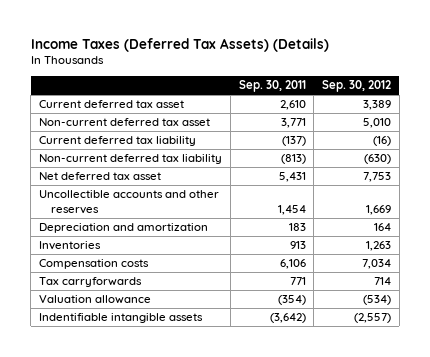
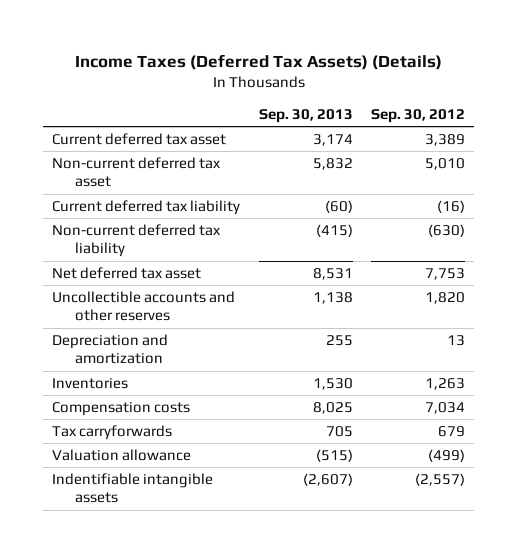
[238,80,306,93] Sep. 30, 2011 -> none
none -> [258,108,353,123] Sep. 30, 2013
[365,205,391,216] 1,669 -> [424,292,465,305] 1,820
[373,223,391,232] 164 -> [446,335,465,347] 13
[373,277,391,286] 714 -> [437,426,465,438] 679
[362,295,391,306] (534) -> [427,449,465,463] (499)

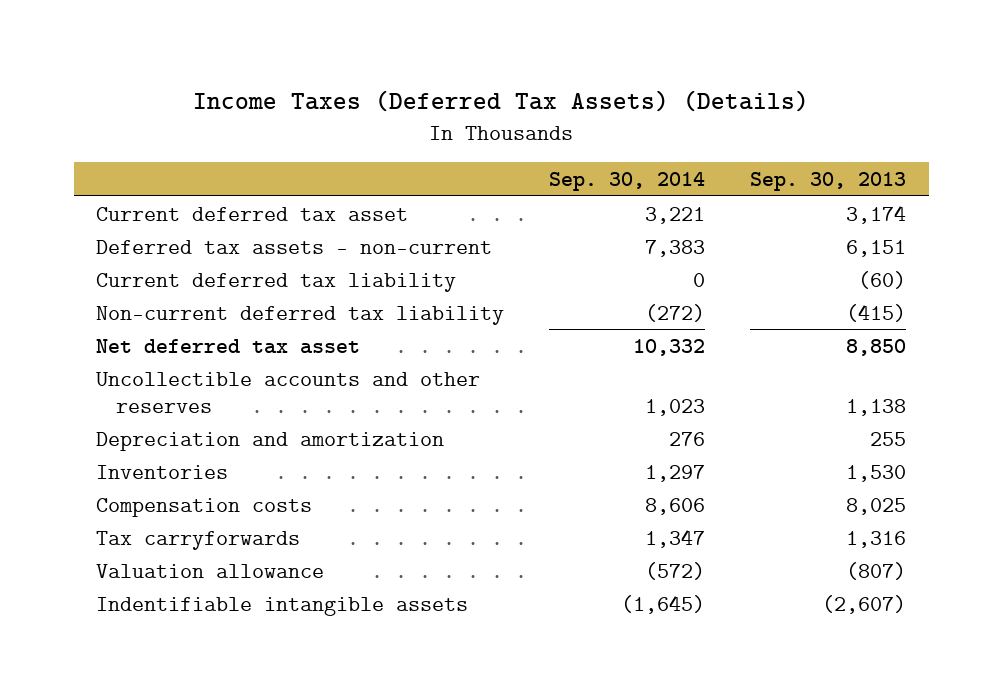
[370,108,465,123] Sep. 30, 2012 -> none
none -> [549,172,706,192] Sep. 30, 2014
[52,157,222,188] Non-current deferred tax asset -> [96,239,493,254] Deferred tax assets - non-current
[312,158,353,171] 5,832 -> [846,239,907,257] 6,151
[312,268,353,281] 8,531 -> [846,338,907,356] 8,850
[325,426,353,438] 705 -> [846,530,907,548] 1,316
[315,449,353,463] (515) -> [846,561,907,580] (807)

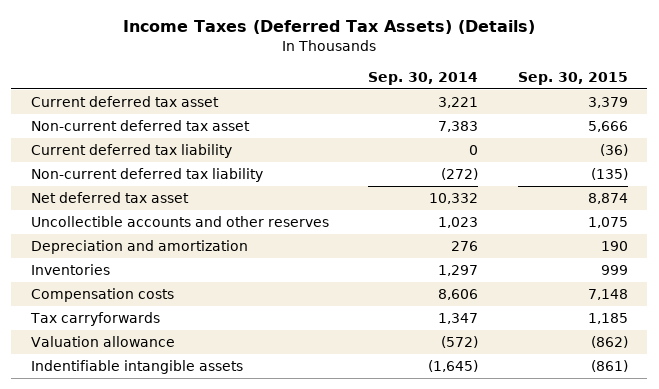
[750,172,907,192] Sep. 30, 2013 -> none
none -> [517,71,628,85] Sep. 30, 2015
[96,239,493,254] Deferred tax assets - non-current -> [30,120,250,132] Non-current deferred tax asset

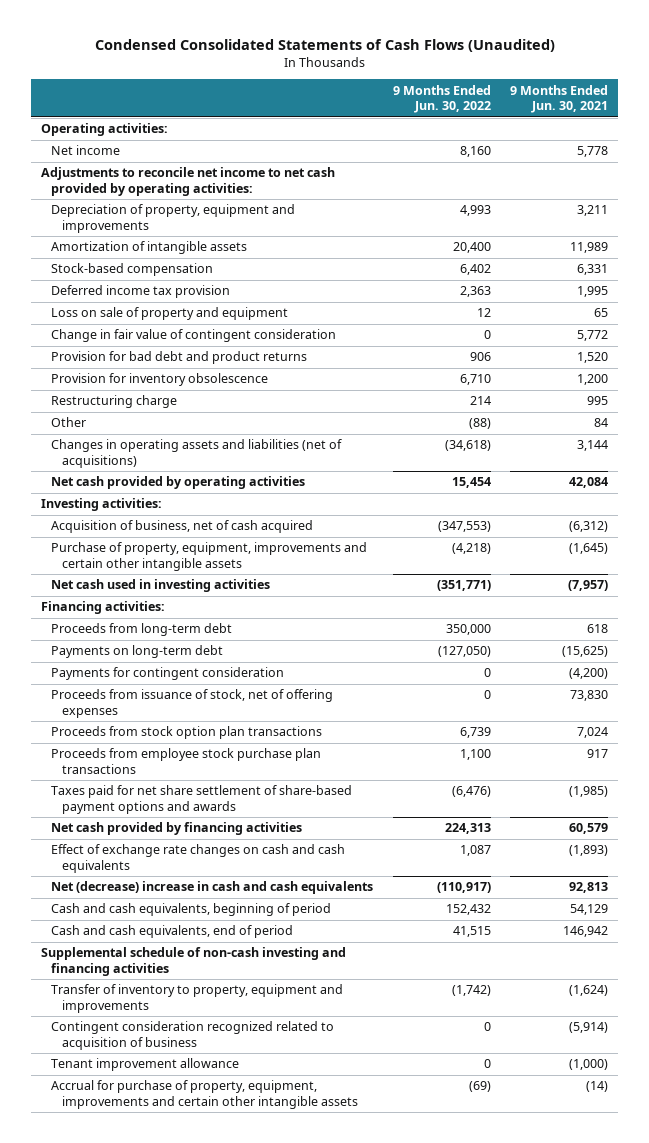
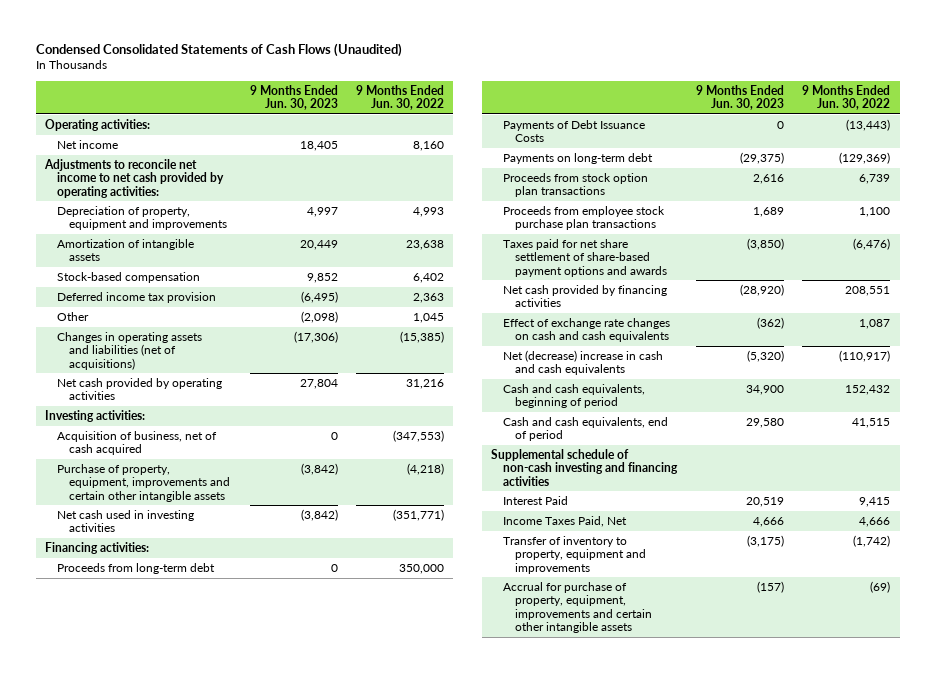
[510,84,609,114] 9 Months Ended Jun. 30, 2021 -> none
none -> [249,84,338,110] 9 Months Ended Jun. 30, 2023
[452,242,491,254] 20,400 -> [406,239,445,250] 23,638
[51,307,289,321] Loss on sale of property and equipment -> none
[51,329,337,343] Change in fair value of contingent consideration -> none
[51,351,308,365] Provision for bad debt and product returns -> none
[51,373,269,387] Provision for inventory obsolescence -> none
[51,395,178,409] Restructuring charge -> none
[468,418,491,430] (88) -> [413,312,445,323] 1,045
[444,440,491,452] (34,618) -> [400,330,445,343] (15,385)
[451,477,491,489] 15,454 -> [406,378,445,389] 31,216
[51,667,285,681] Payments for contingent consideration -> none
[51,689,334,718] Proceeds from issuance of stock, net of offering expenses -> none
none -> [503,119,646,143] Payments of Debt Issuance Costs
[437,646,491,658] (127,050) -> [839,151,891,164] (129,369)
[444,823,491,835] 224,313 -> [845,285,891,296] 208,551
none -> [503,495,569,505] Interest Paid
none -> [503,515,628,527] Income Taxes Paid, Net
[51,1021,335,1050] Contingent consideration recognized related to acquisition of business -> none
[51,1058,240,1072] Tenant improvement allowance -> none

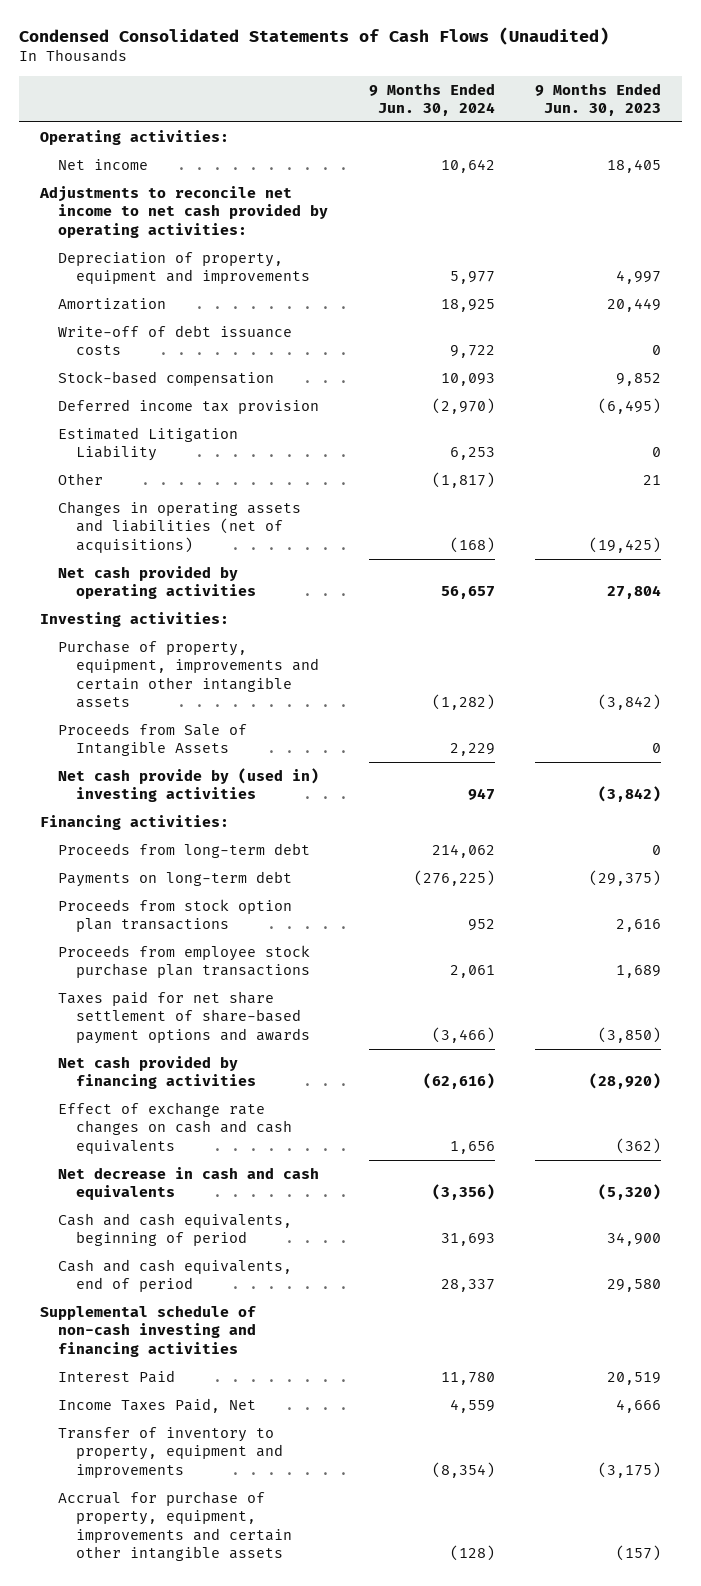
[356,84,445,110] 9 Months Ended Jun. 30, 2022 -> none
none -> [368,82,495,116] 9 Months Ended Jun. 30, 2024
[57,238,195,262] Amortization of intangible assets -> [57,298,166,311] Amortization
none -> [57,325,292,356] Write-off of debt issuance costs
none -> [57,427,238,462] Estimated Litigation Liability
[300,310,338,323] (2,098) -> [643,475,662,486] 21
[293,330,338,343] (17,306) -> [589,536,662,553] (19,425)
[57,430,218,456] Acquisition of business, net of cash acquired -> none
none -> [57,723,247,757] Proceeds from Sale of Intangible Assets
[57,509,195,533] Net cash used in investing activities -> [57,768,319,803] Net cash provide by (used in) investing activities
[503,119,646,143] Payments of Debt Issuance Costs -> none
[503,349,664,376] Net (decrease) increase in cash and cash equivalents -> [57,1167,319,1201] Net decrease in cash and cash equivalents

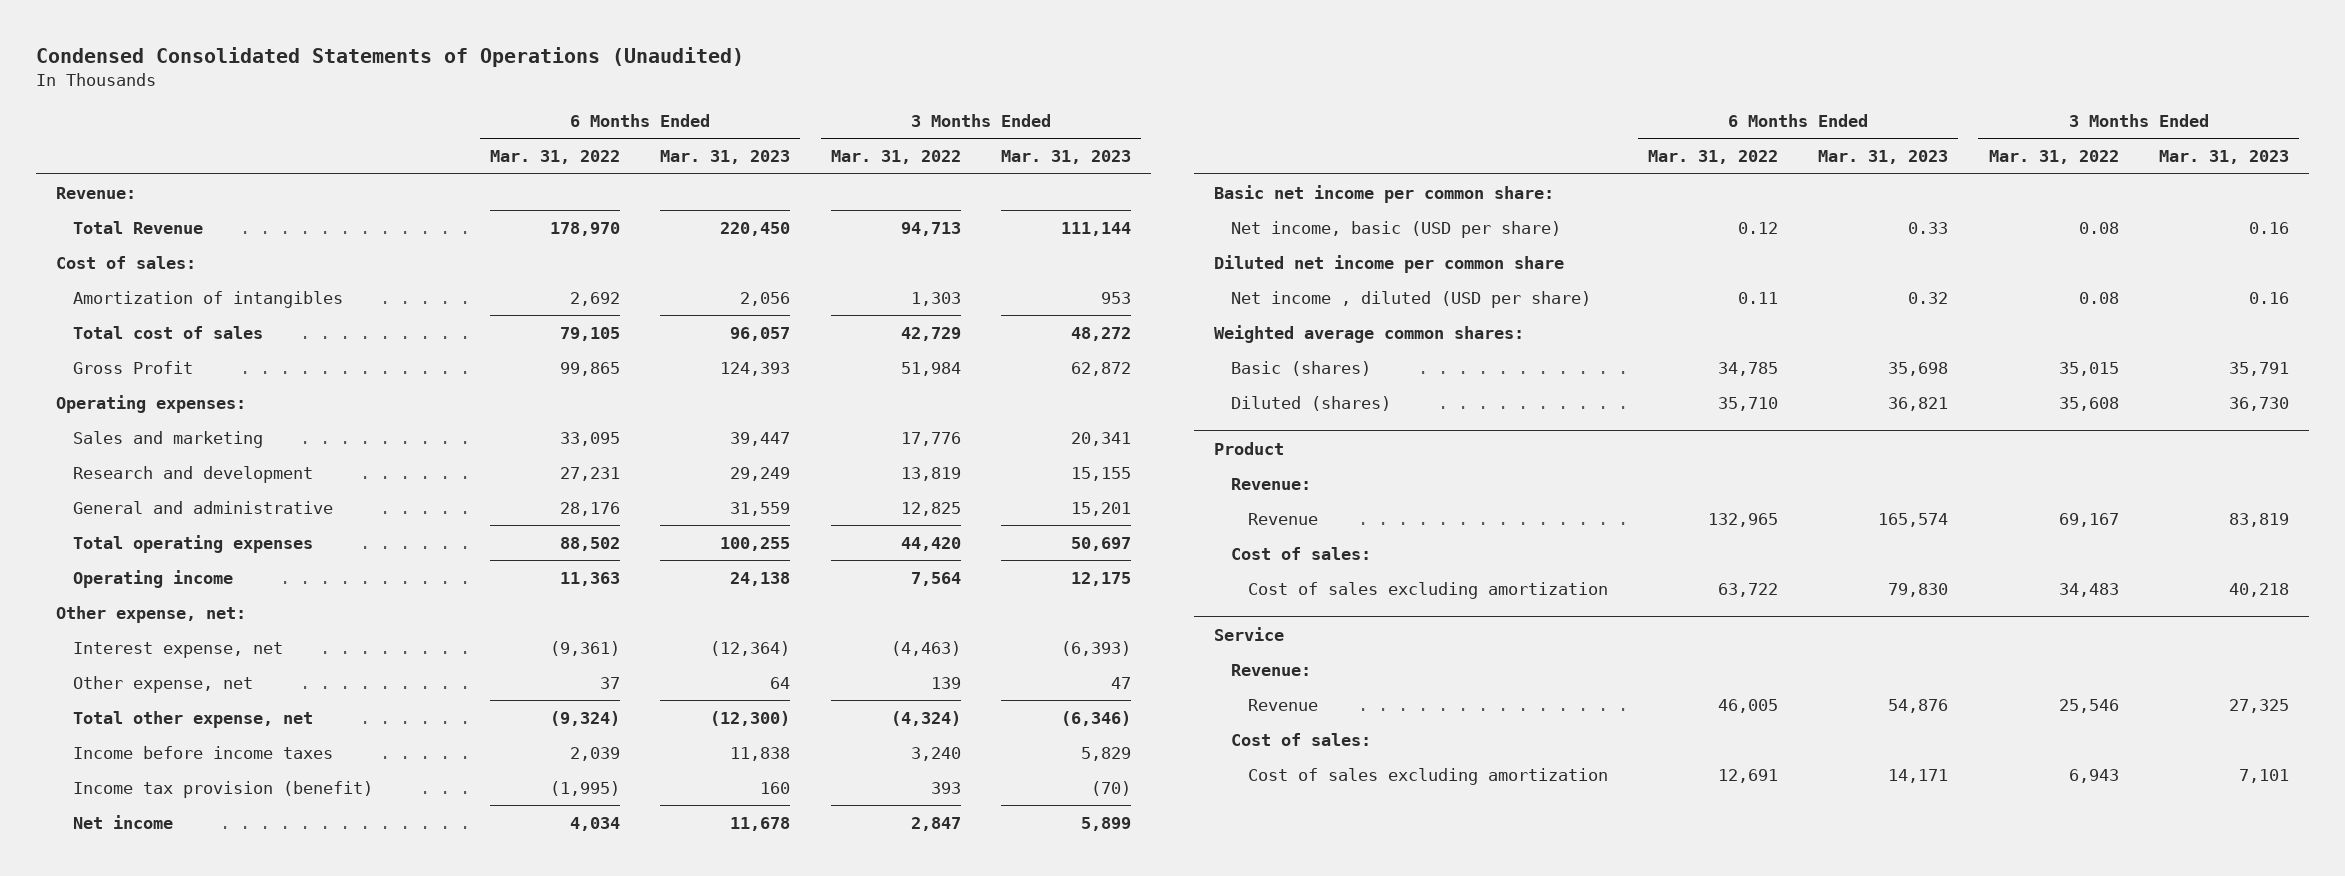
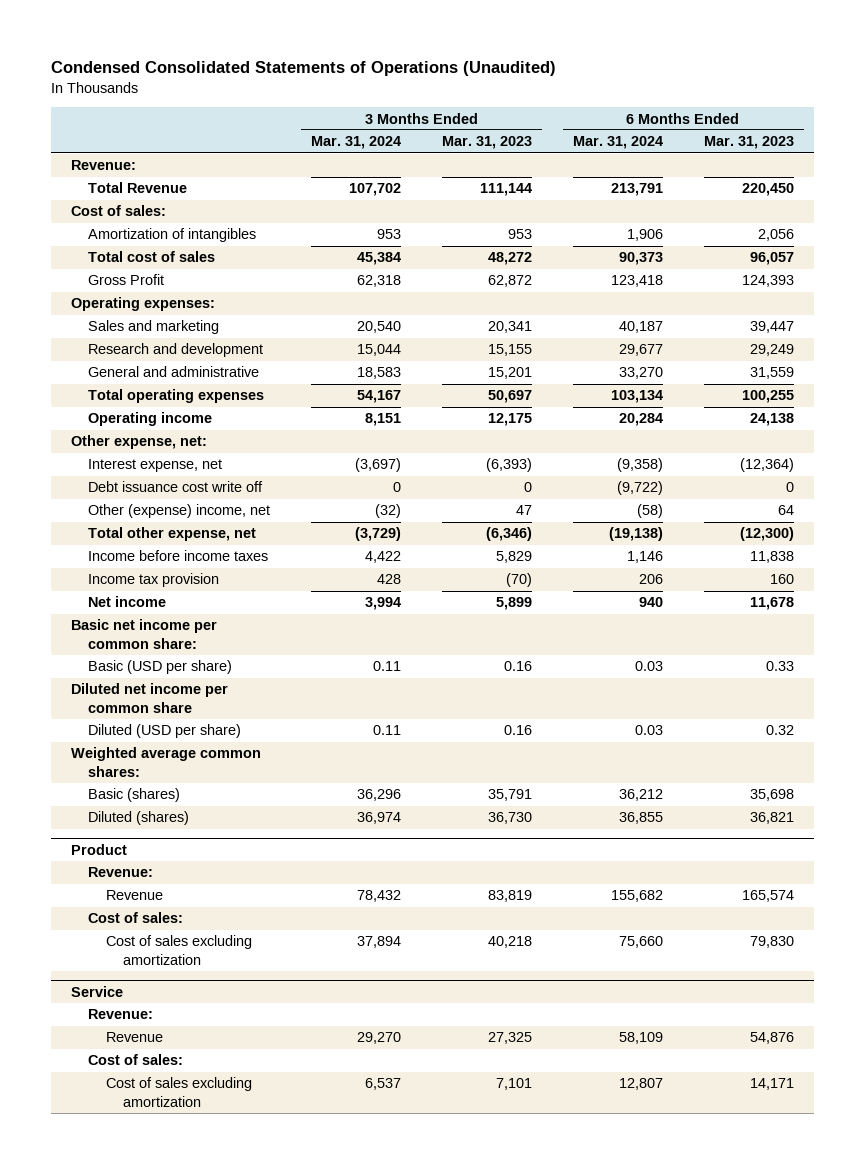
[489,150,620,165] Mar. 31, 2022 -> none
[830,150,961,165] Mar. 31, 2022 -> none
none -> [311,136,402,150] Mar. 31, 2024
none -> [572,136,663,150] Mar. 31, 2024
none -> [88,481,264,493] Debt issuance cost write off
[72,675,253,693] Other expense, net -> [88,504,271,519] Other (expense) income, net
[72,780,373,798] Income tax provision (benefit) -> [88,573,220,588] Income tax provision
[1230,220,1561,238] Net income, basic (USD per share) -> [88,660,233,675] Basic (USD per share)
[1230,290,1591,308] Net income , diluted (USD per share) -> [88,724,242,739] Diluted (USD per share)

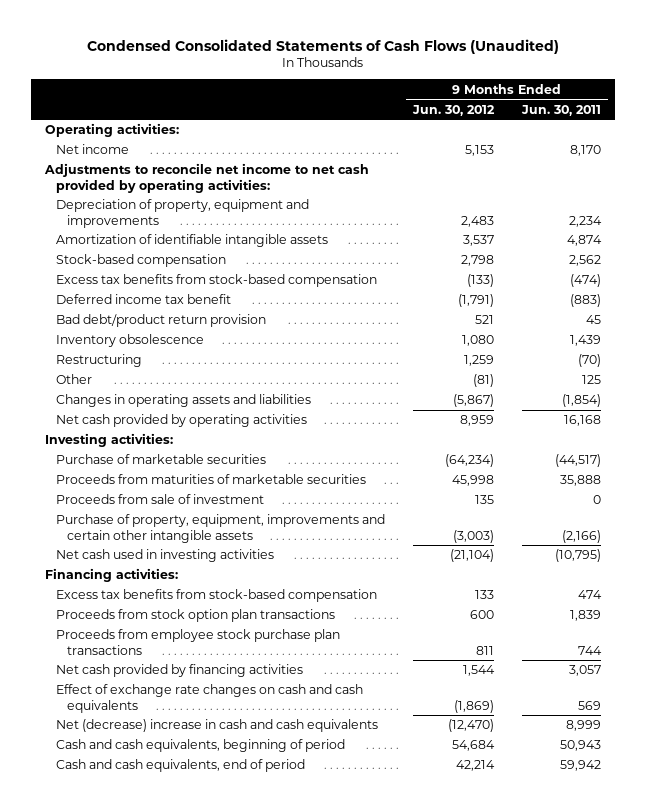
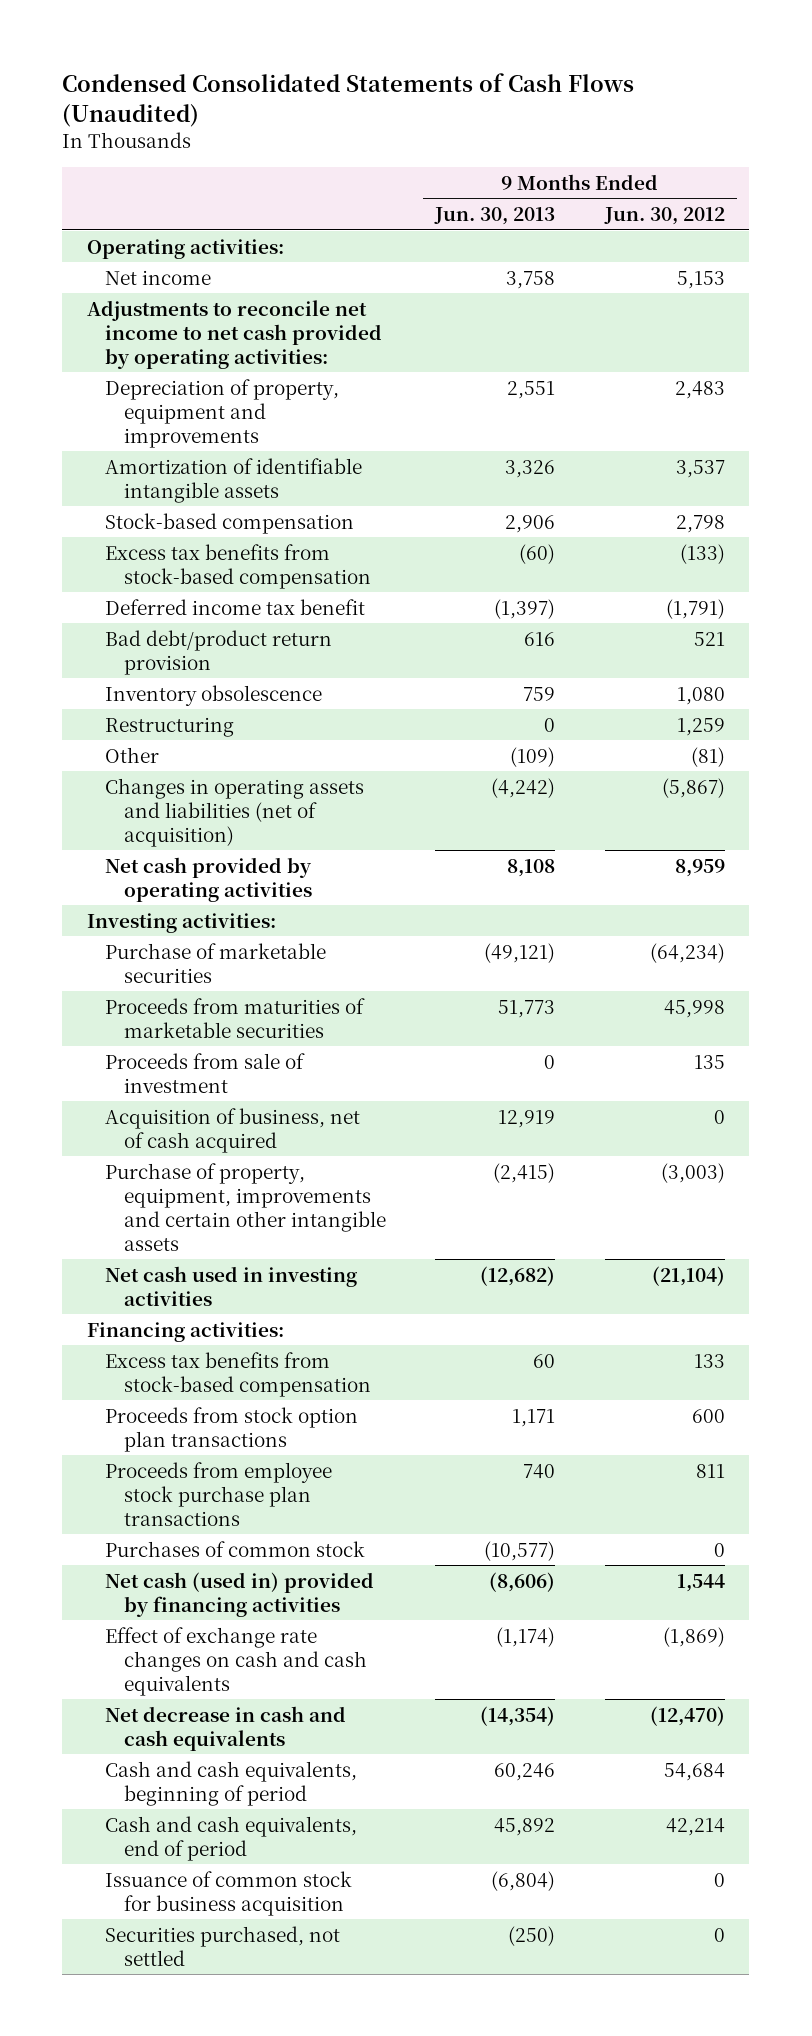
[520,104,601,116] Jun. 30, 2011 -> none
none -> [434,206,556,225] Jun. 30, 2013
[56,394,312,408] Changes in operating assets and liabilities -> [105,777,365,847] Changes in operating assets and liabilities (net of acquisition)
none -> [105,1107,361,1153] Acquisition of business, net of cash acquired
none -> [105,1540,366,1557] Purchases of common stock
[56,664,304,678] Net cash provided by financing activities -> [105,1571,375,1617] Net cash (used in) provided by financing activities
[56,719,379,733] Net (decrease) increase in cash and cash equivalents -> [105,1705,347,1751] Net decrease in cash and cash equivalents
none -> [105,1870,353,1916] Issuance of common stock for business acquisition
none -> [105,1925,341,1966] Securities purchased, not settled

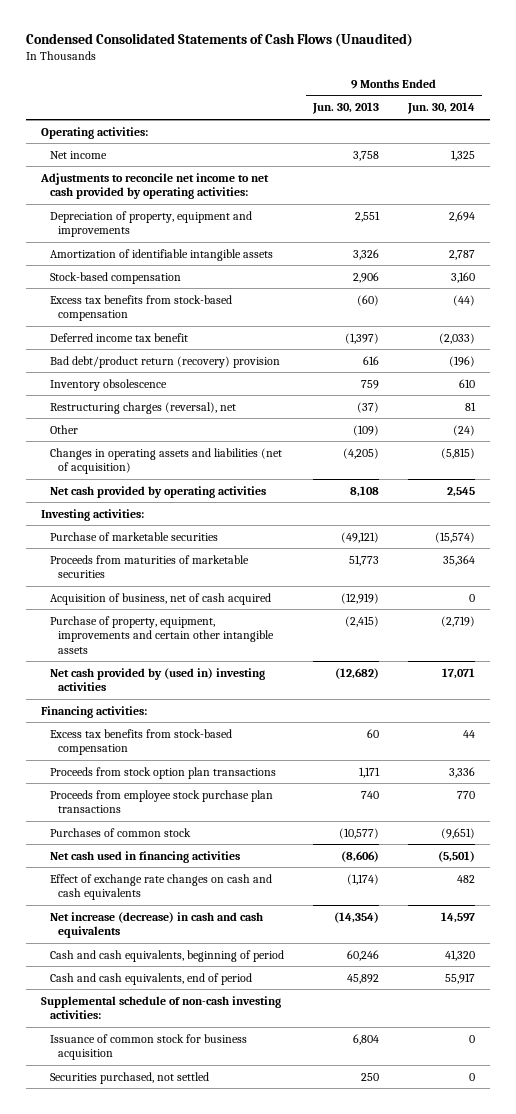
[603,206,725,225] Jun. 30, 2012 -> none
none -> [407,102,476,115] Jun. 30, 2014
[105,629,333,675] Bad debt/product return provision -> [49,355,280,368] Bad debt/product return (recovery) provision
[105,716,235,737] Restructuring -> none
none -> [49,401,236,414] Restructuring charges (reversal), net
[491,777,556,798] (4,242) -> [342,447,379,459] (4,205)
[105,1052,306,1093] Proceeds from sale of investment -> none
[498,1109,556,1128] 12,919 -> [340,592,379,604] (12,919)
[105,1265,358,1306] Net cash used in investing activities -> [49,667,265,692] Net cash provided by (used in) investing activities
[105,1571,375,1617] Net cash (used in) provided by financing activities -> [49,850,240,863] Net cash used in financing activities
[105,1705,347,1751] Net decrease in cash and cash equivalents -> [49,911,263,939] Net increase (decrease) in cash and cash equivalents
none -> [40,995,281,1020] Supplemental schedule of non-cash investing activities:
[491,1870,556,1891] (6,804) -> [352,1033,379,1045] 6,804
[508,1925,556,1946] (250) -> [360,1072,379,1081] 250

